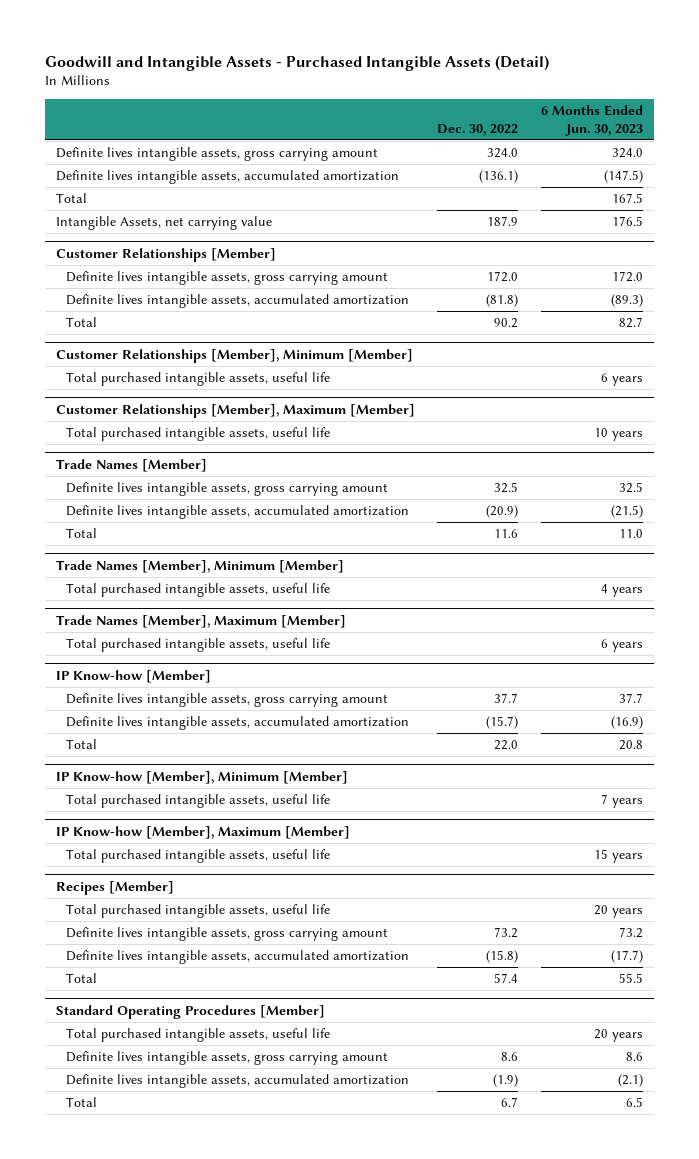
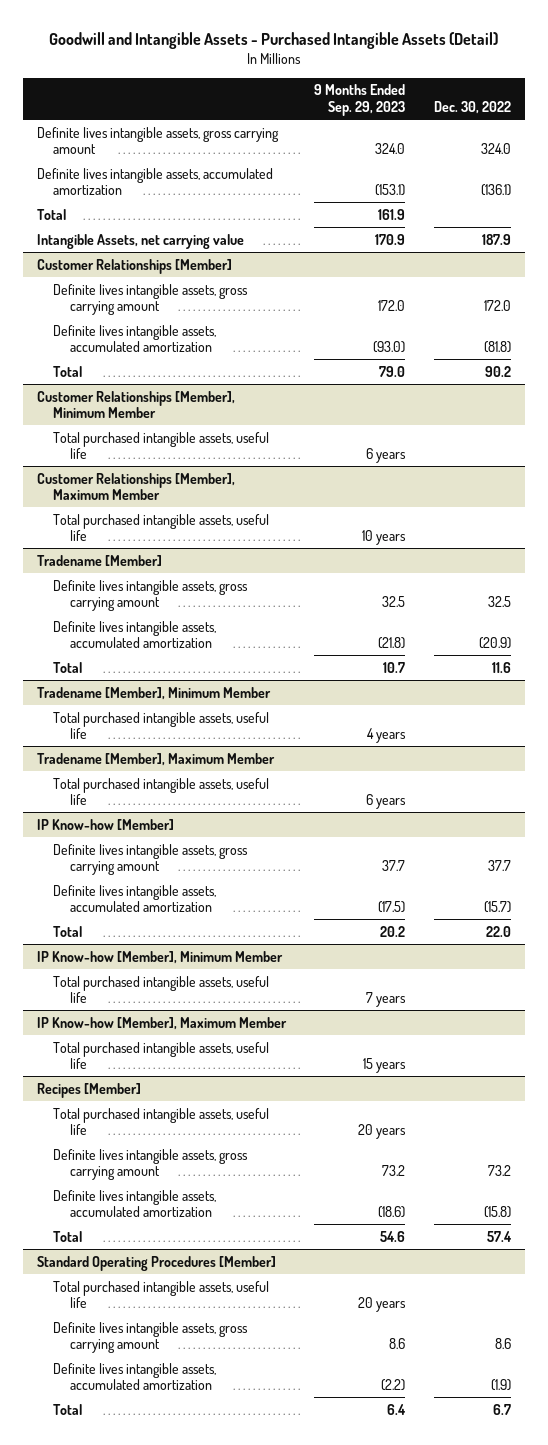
[540,104,643,136] 6 Months Ended Jun. 30, 2023 -> none
none -> [314,84,406,116] 9 Months Ended Sep. 29, 2023
[56,348,414,363] Customer Relationships [Member], Minimum [Member] -> [36,390,235,419] Customer Relationships [Member], Minimum Member
[56,403,416,418] Customer Relationships [Member], Maximum [Member] -> [36,472,235,501] Customer Relationships [Member], Maximum Member
[56,458,208,472] Trade Names [Member] -> [36,554,162,566] Tradename [Member]
[56,559,345,573] Trade Names [Member], Minimum [Member] -> none
none -> [36,686,271,700] Tradename [Member], Minimum Member
[56,614,347,628] Trade Names [Member], Maximum [Member] -> none
none -> [36,752,275,766] Tradename [Member], Maximum Member
[56,770,349,784] IP Know-how [Member], Minimum [Member] -> [36,950,283,964] IP Know-how [Member], Minimum Member
[56,825,351,839] IP Know-how [Member], Maximum [Member] -> [36,1016,287,1030] IP Know-how [Member], Maximum Member

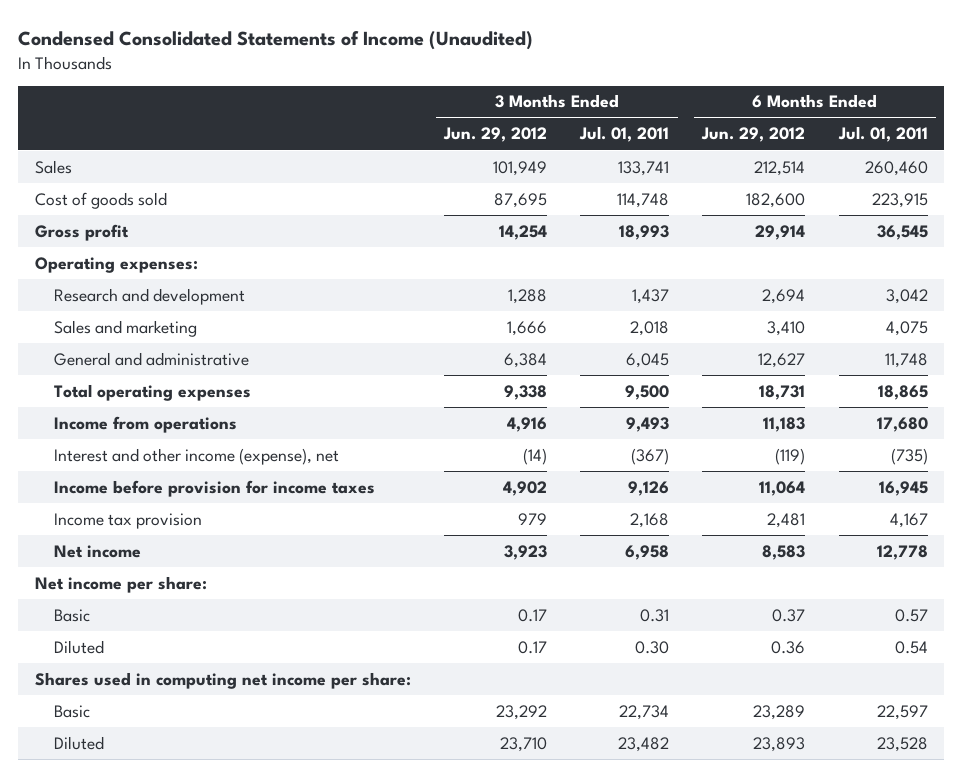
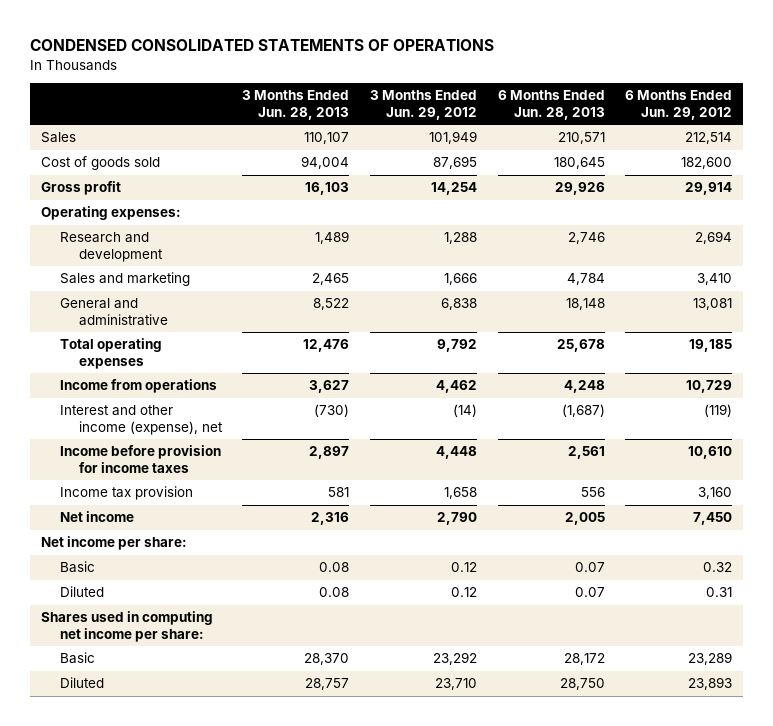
[18,31,534,51] Condensed Consolidated Statements of Income (Unaudited) -> [30,39,495,52] CONDENSED CONSOLIDATED STATEMENTS OF OPERATIONS
[579,126,670,143] Jul. 01, 2011 -> none
[837,126,928,143] Jul. 01, 2011 -> none
none -> [242,90,350,120] 3 Months Ended Jun. 28, 2013
none -> [497,90,605,120] 6 Months Ended Jun. 28, 2013
[504,352,548,368] 6,384 -> [441,298,478,311] 6,838
[758,352,806,368] 12,627 -> [693,298,733,311] 13,081
[504,384,548,400] 9,338 -> [437,339,478,353] 9,792
[759,384,806,400] 18,731 -> [689,339,733,353] 19,185
[507,416,548,432] 4,916 -> [436,380,478,394] 4,462
[763,416,806,432] 11,183 -> [686,380,733,394] 10,729
[503,480,548,496] 4,902 -> [436,446,478,460] 4,448
[759,480,806,496] 11,064 -> [688,446,733,460] 10,610
[518,512,548,525] 979 -> [444,487,478,500] 1,658
[767,512,806,528] 2,481 -> [698,487,733,500] 3,160
[504,544,548,560] 3,923 -> [437,512,478,526] 2,790
[762,544,806,560] 8,583 -> [693,512,733,526] 7,450
[518,608,548,622] 0.17 -> [451,562,478,573] 0.12
[772,608,806,622] 0.37 -> [703,562,733,573] 0.32
[518,640,548,654] 0.17 -> [451,587,478,598] 0.12
[771,640,806,654] 0.36 -> [706,587,733,598] 0.31

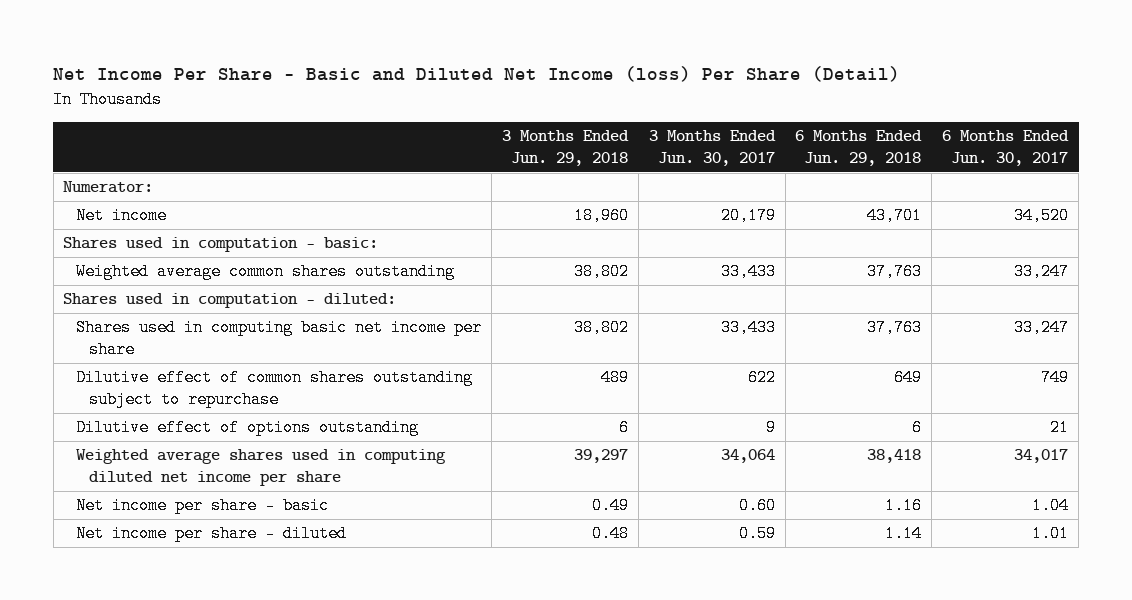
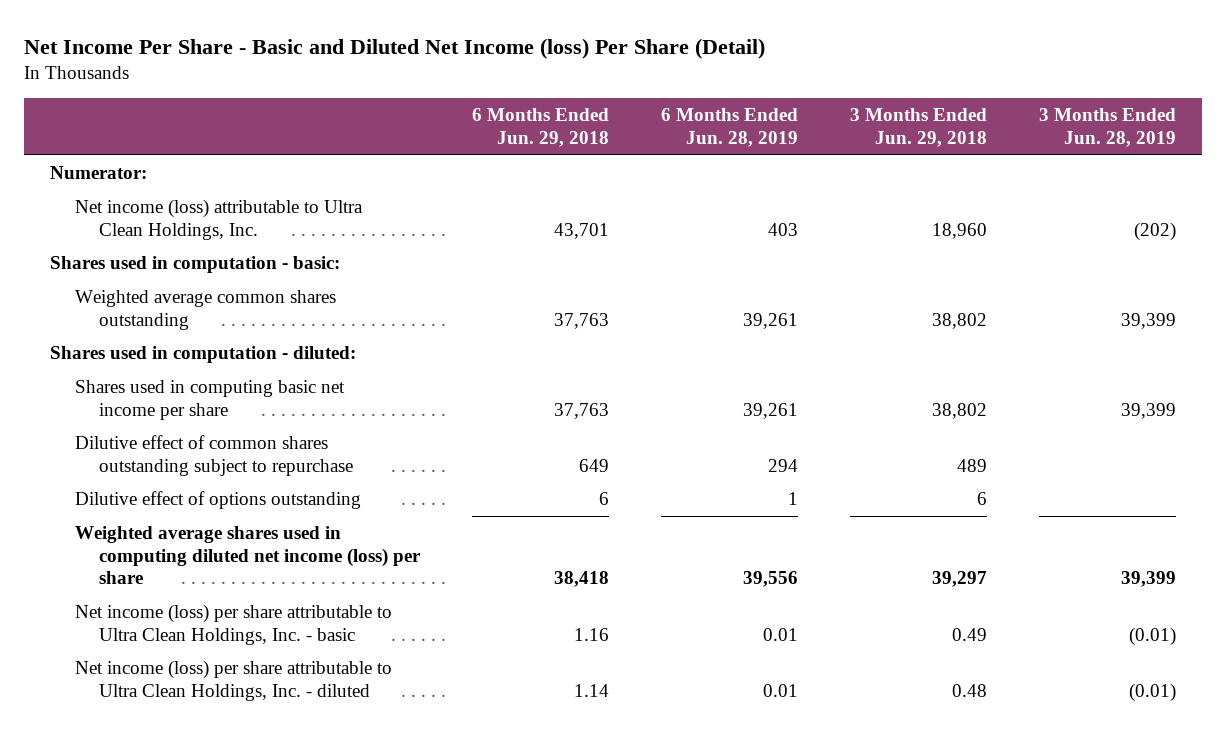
[648,130,776,166] 3 Months Ended Jun. 30, 2017 -> none
[942,130,1070,166] 6 Months Ended Jun. 30, 2017 -> none
none -> [660,108,798,147] 6 Months Ended Jun. 28, 2019
none -> [1038,108,1176,147] 3 Months Ended Jun. 28, 2019
[76,207,168,225] Net income -> [74,198,363,240] Net income (loss) attributable to Ultra Clean Holdings, Inc.
[76,449,447,487] Weighted average shares used in computing diluted net income per share -> [74,525,421,585] Weighted average shares used in computing diluted net income (loss) per share
[76,497,330,515] Net income per share - basic -> [74,603,392,645] Net income (loss) per share attributable to Ultra Clean Holdings, Inc. - basic
[76,525,348,543] Net income per share - diluted -> [74,659,392,701] Net income (loss) per share attributable to Ultra Clean Holdings, Inc. - diluted

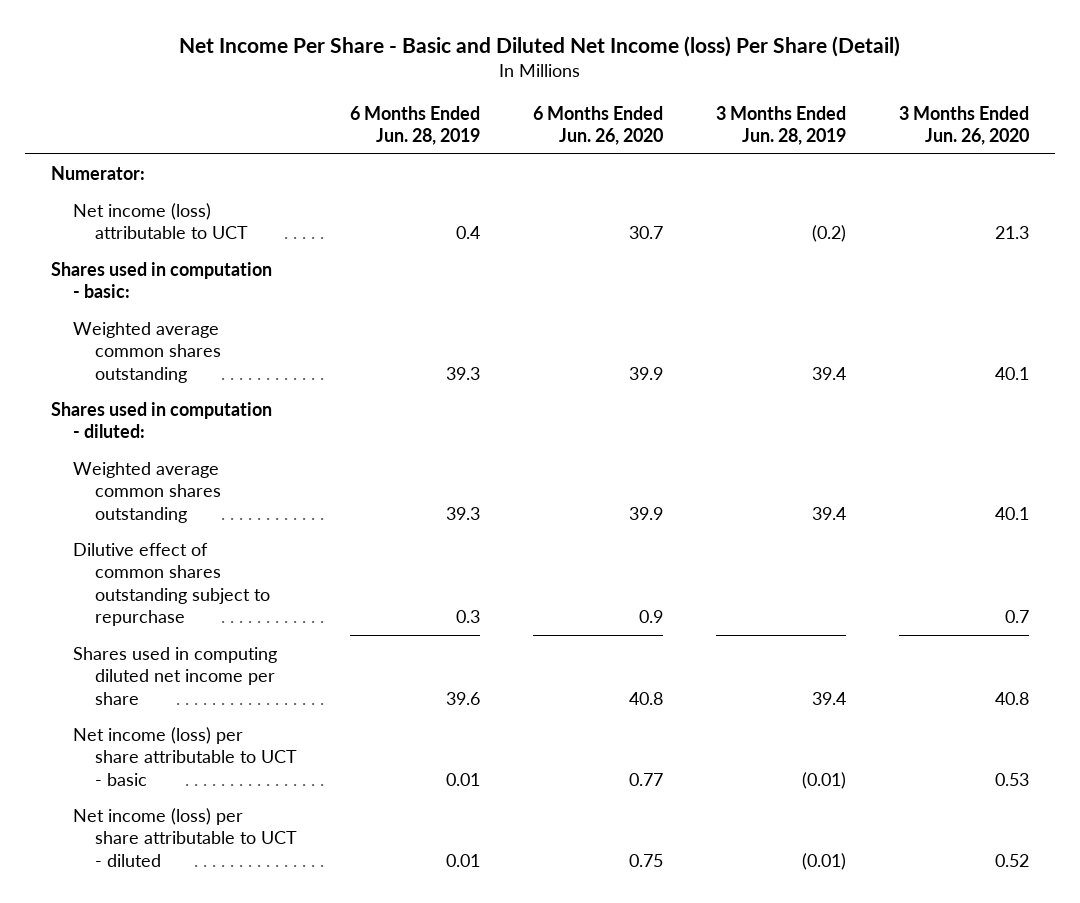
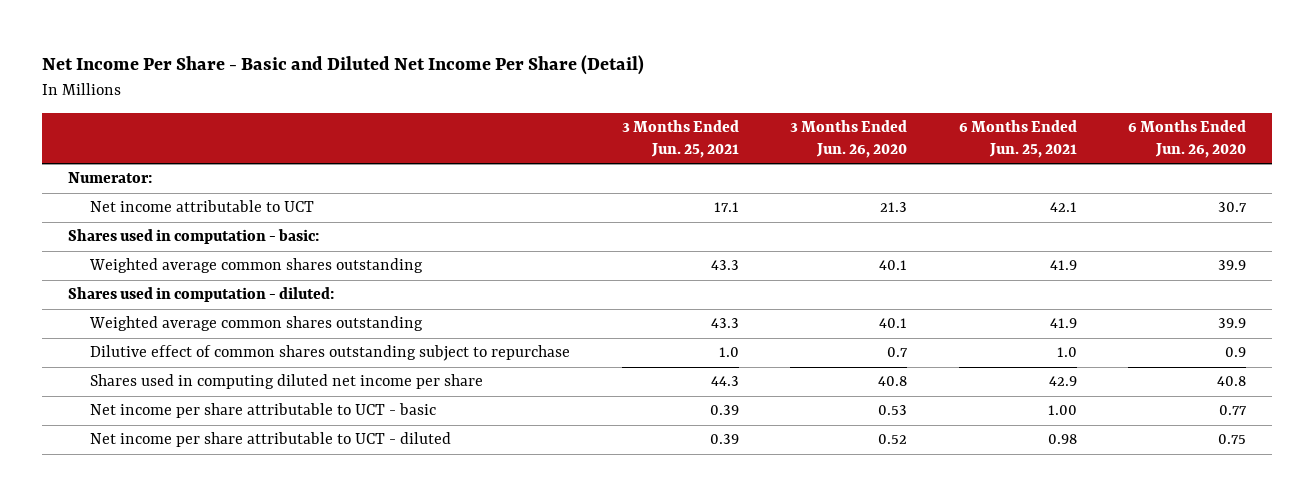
[179,35,901,57] Net Income Per Share - Basic and Diluted Net Income (loss) Per Share (Detail) -> [42,55,645,76] Net Income Per Share - Basic and Diluted Net Income Per Share (Detail)
[350,105,481,146] 6 Months Ended Jun. 28, 2019 -> none
[716,105,847,146] 3 Months Ended Jun. 28, 2019 -> none
none -> [621,120,739,158] 3 Months Ended Jun. 25, 2021
none -> [958,120,1077,158] 6 Months Ended Jun. 25, 2021
[73,202,249,240] Net income (loss) attributable to UCT -> [90,200,315,213] Net income attributable to UCT
[73,726,298,786] Net income (loss) per share attributable to UCT - basic -> [90,403,437,419] Net income per share attributable to UCT - basic
[73,807,298,867] Net income (loss) per share attributable to UCT - diluted -> [90,432,452,448] Net income per share attributable to UCT - diluted

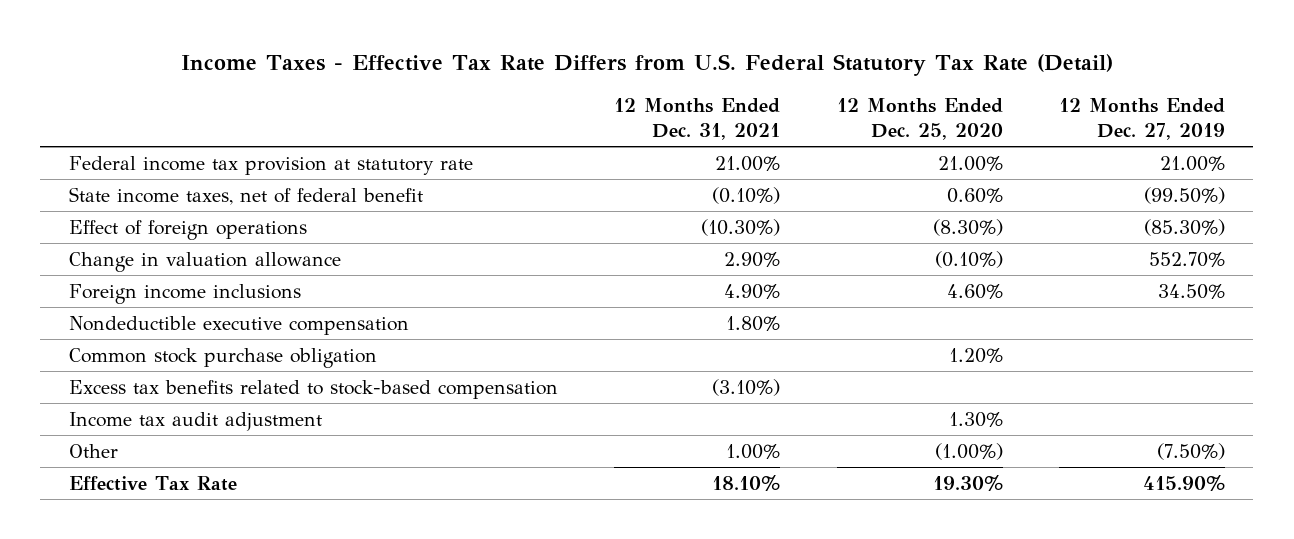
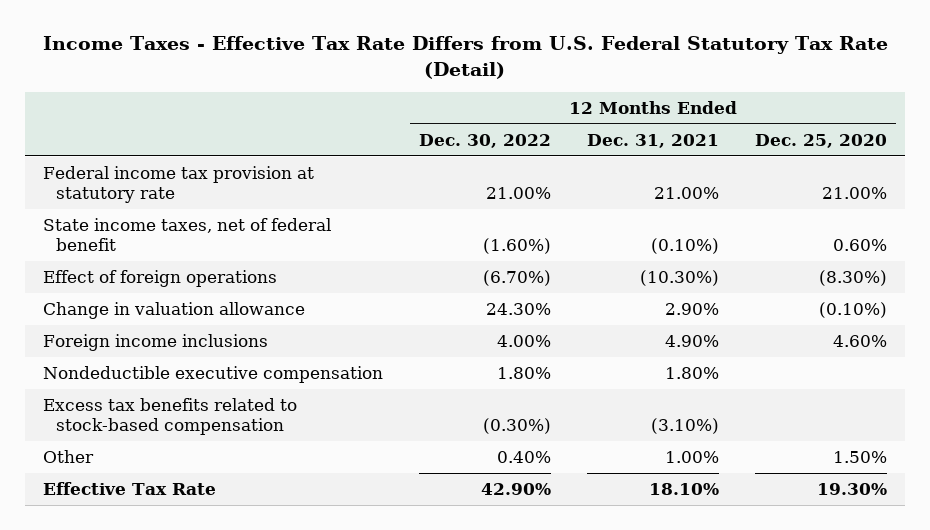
[1059,98,1226,140] 12 Months Ended Dec. 27, 2019 -> none
none -> [419,133,552,148] Dec. 30, 2022
[68,347,377,368] Common stock purchase obligation -> none
[68,411,322,431] Income tax audit adjustment -> none
[934,442,1003,460] (1.00%) -> [833,450,888,463] 1.50%

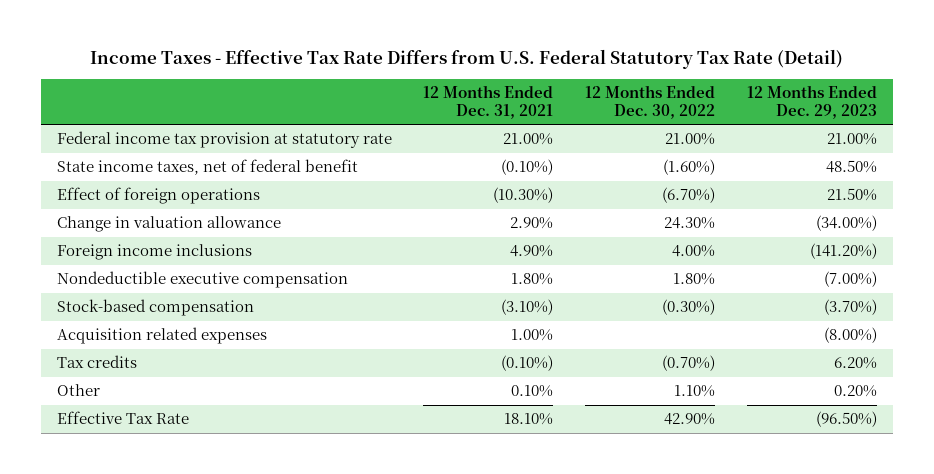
[755,133,888,148] Dec. 25, 2020 -> none
none -> [746,85,877,119] 12 Months Ended Dec. 29, 2023
[43,397,298,435] Excess tax benefits related to stock-based compensation -> [56,299,254,317] Stock-based compensation
none -> [56,327,267,345] Acquisition related expenses
none -> [56,355,137,369] Tax credits
[497,450,552,463] 0.40% -> [674,385,716,398] 1.10%
[665,450,720,463] 1.00% -> [511,385,554,398] 0.10%

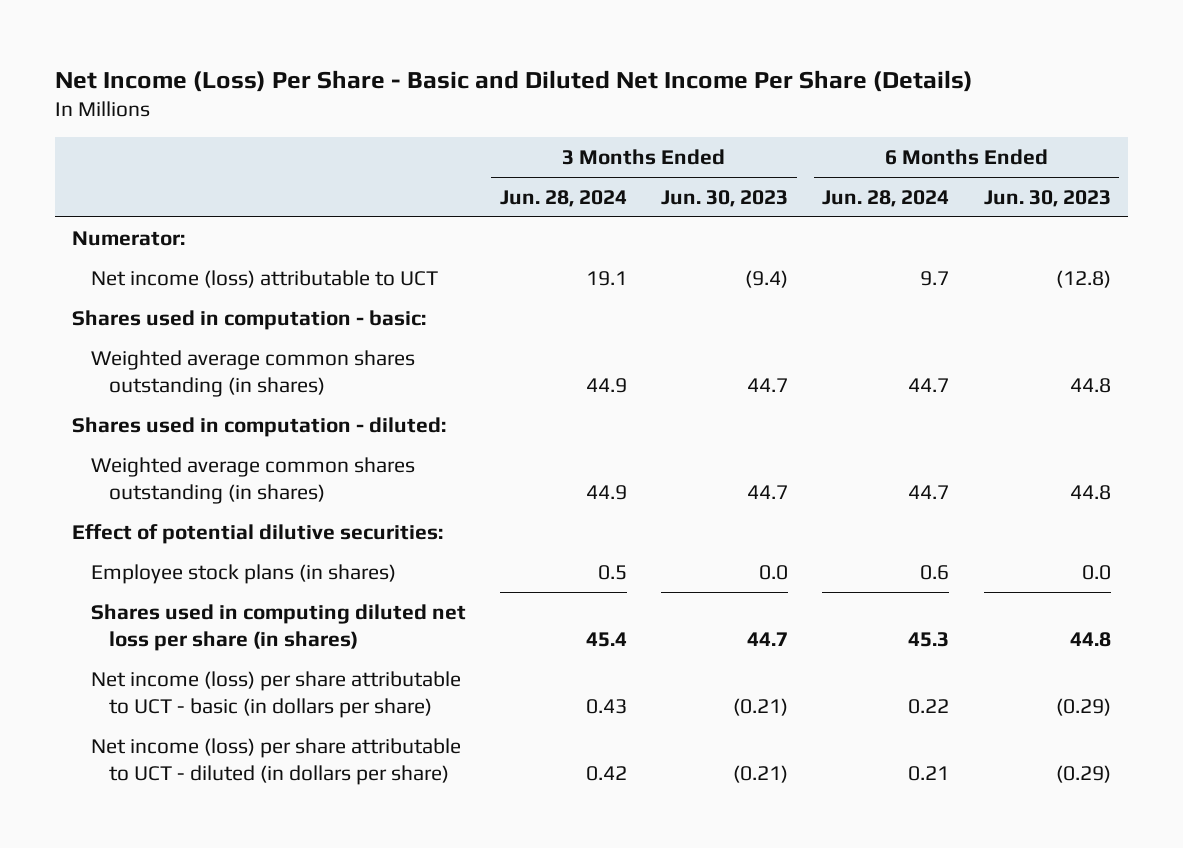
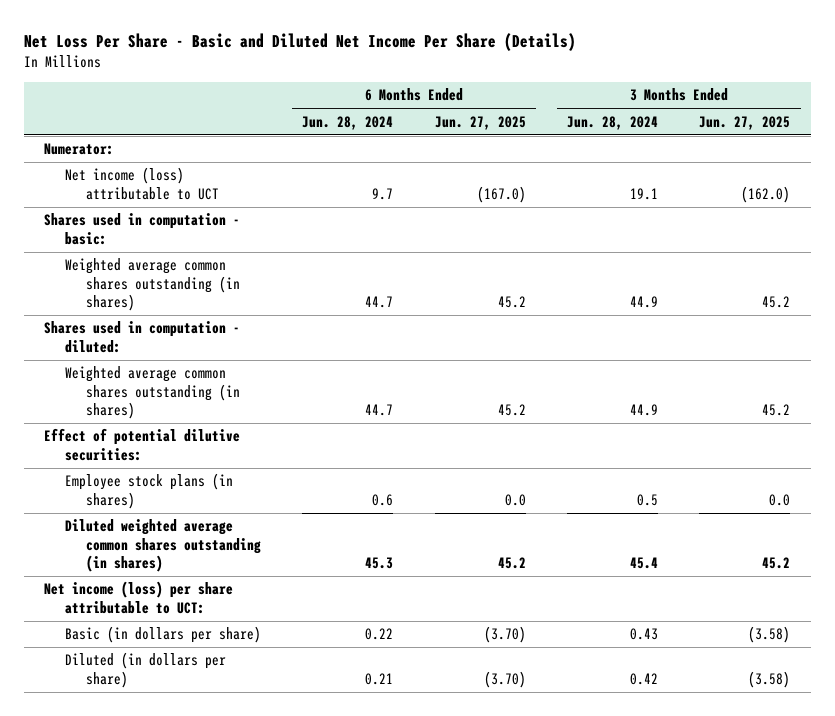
[55,69,974,92] Net Income (Loss) Per Share - Basic and Diluted Net Income Per Share (Details) -> [23,32,576,51] Net Loss Per Share - Basic and Diluted Net Income Per Share (Details)
[661,189,789,207] Jun. 30, 2023 -> none
[983,189,1111,207] Jun. 30, 2023 -> none
none -> [434,115,526,130] Jun. 27, 2025
none -> [699,115,791,130] Jun. 27, 2025
[90,603,466,651] Shares used in computing diluted net loss per share (in shares) -> [64,519,261,572] Diluted weighted average common shares outstanding (in shares)
none -> [44,581,234,614] Net income (loss) per share attributable to UCT:
[90,670,461,718] Net income (loss) per share attributable to UCT - basic (in dollars per share) -> [64,626,261,644] Basic (in dollars per share)
[90,737,461,785] Net income (loss) per share attributable to UCT - diluted (in dollars per share) -> [64,652,226,688] Diluted (in dollars per share)

